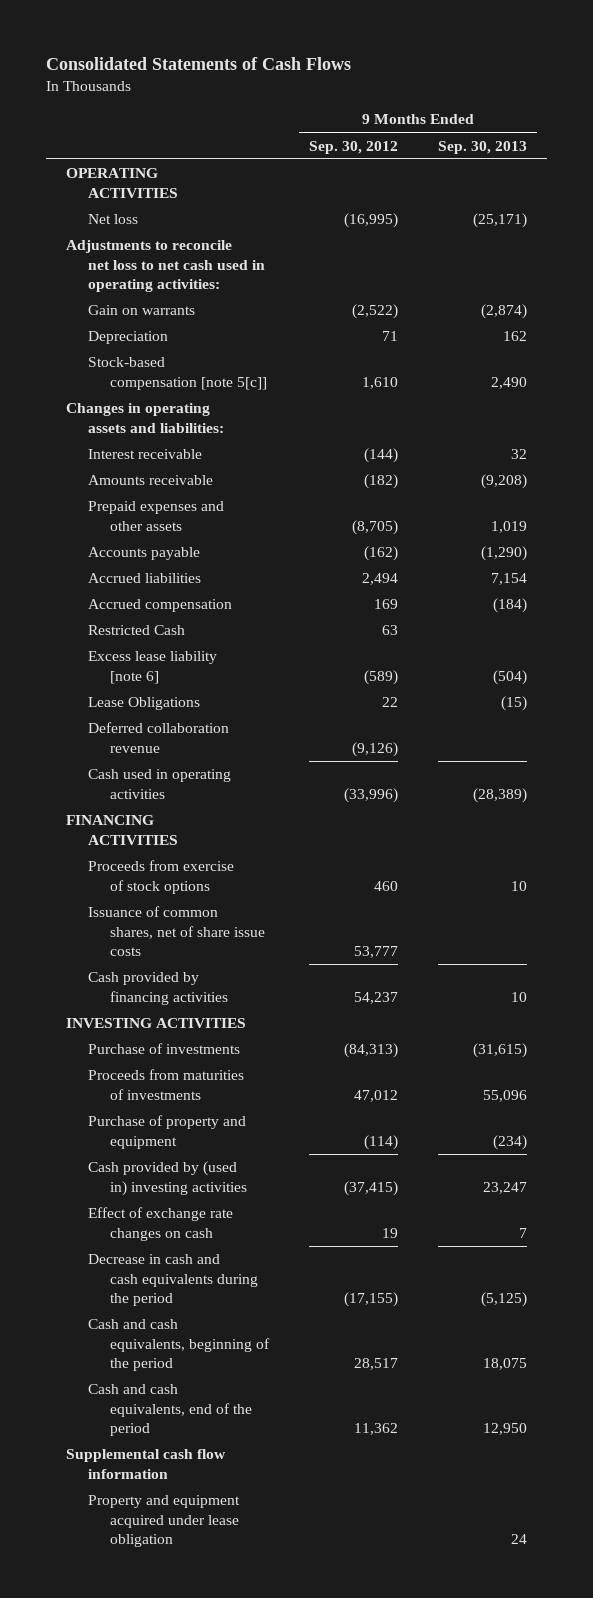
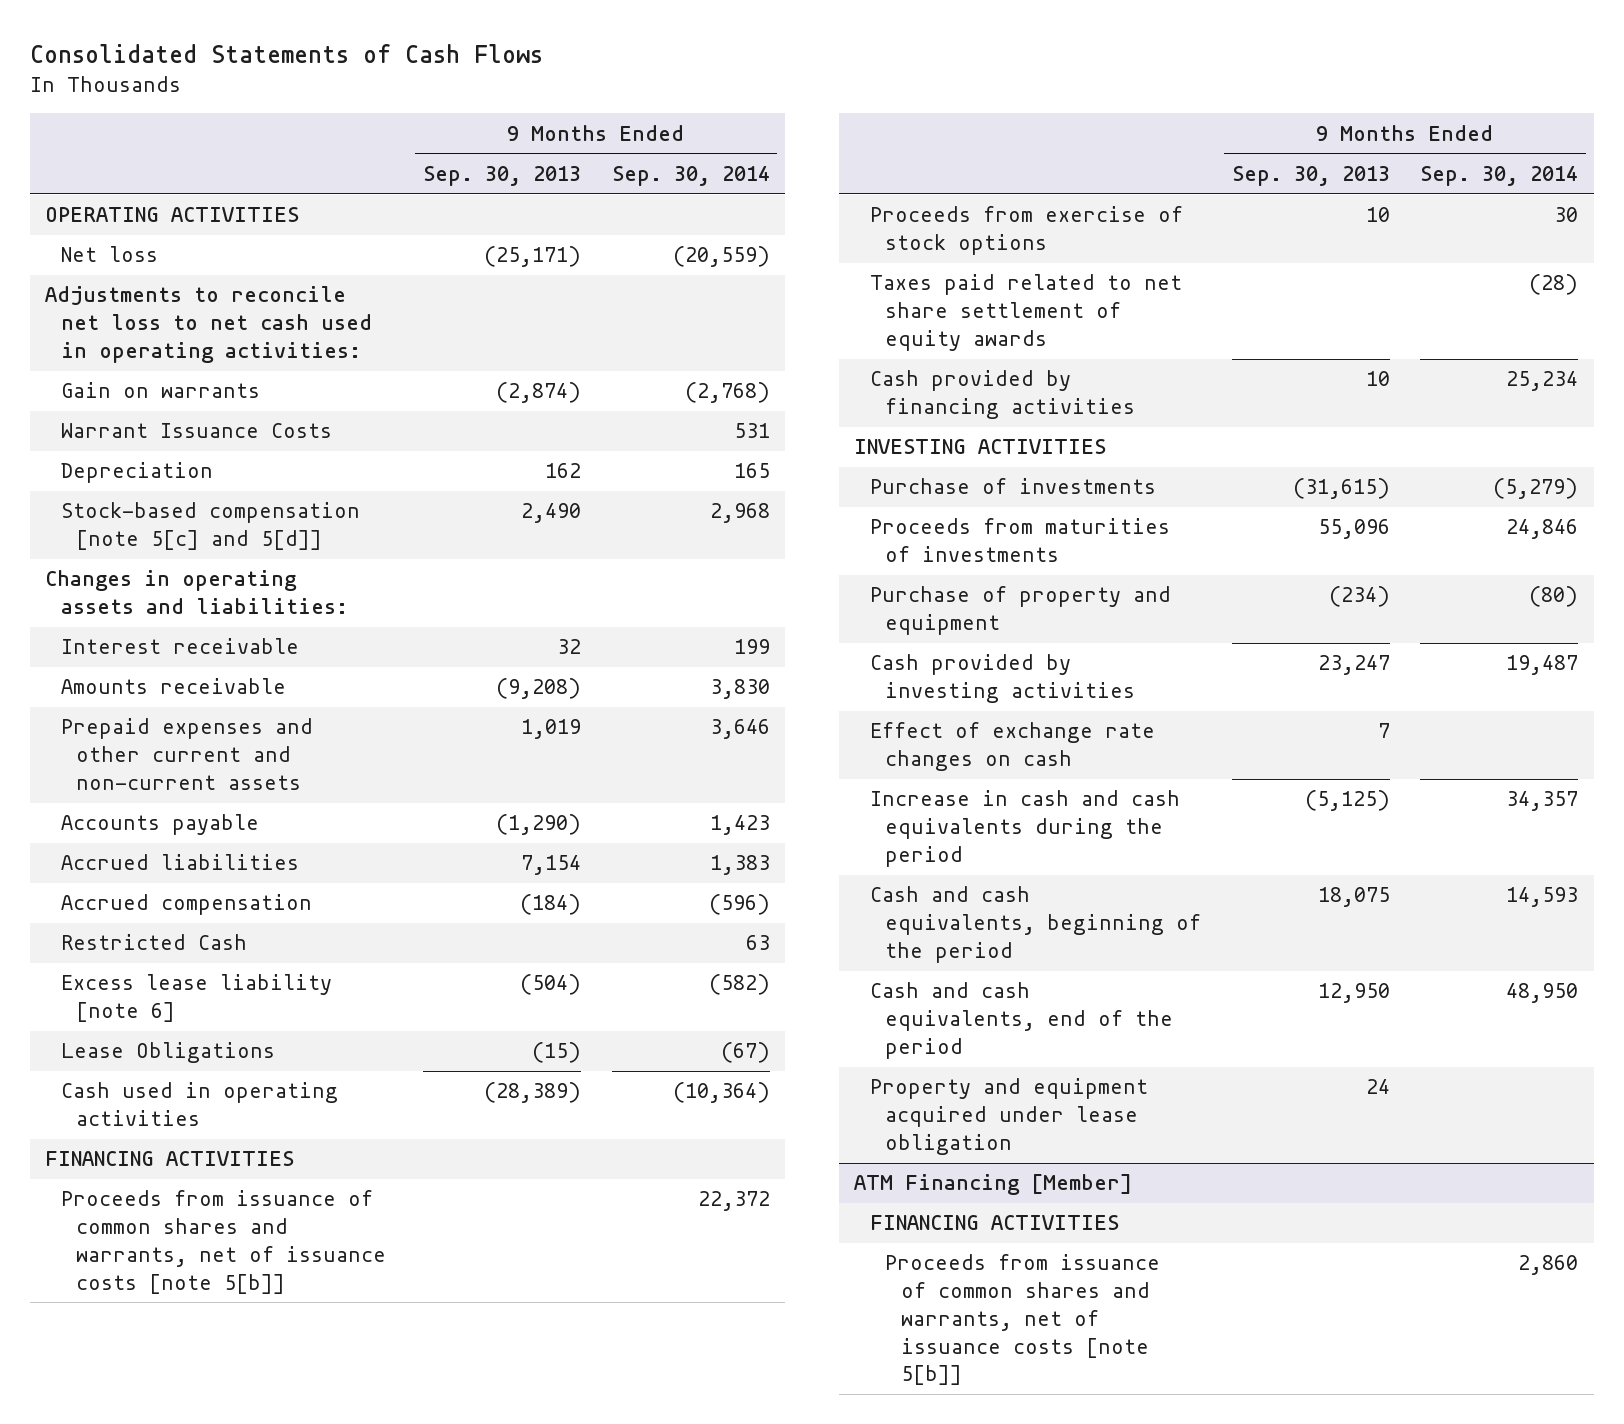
[309,140,399,154] Sep. 30, 2012 -> none
none -> [611,166,770,187] Sep. 30, 2014
none -> [60,423,332,439] Warrant Issuance Costs
[87,357,267,390] Stock-based compensation [note 5[c]] -> [60,502,360,551] Stock-based compensation [note 5[c] and 5[d]]
[87,501,224,531] Prepaid expenses and other assets -> [60,718,313,790] Prepaid expenses and other current and non-current assets
[87,722,229,753] Deferred collaboration revenue -> none
none -> [60,1190,387,1294] Proceeds from issuance of common shares and warrants, net of issuance costs [note 5[b]]
[87,906,265,957] Issuance of common shares, net of share issue costs -> none
none -> [869,274,1182,351] Taxes paid related to net share settlement of equity awards
[87,1161,247,1196] Cash provided by (used in) investing activities -> [869,654,1136,704] Cash provided by investing activities
[87,1254,258,1307] Decrease in cash and cash equivalents during the period -> [869,790,1180,867] Increase in cash and cash equivalents during the period
[66,1449,227,1479] Supplemental cash flow information -> none
none -> [853,1174,1132,1196] ATM Financing [Member]
none -> [869,1215,1119,1231] FINANCING ACTIVITIES
none -> [885,1254,1161,1386] Proceeds from issuance of common shares and warrants, net of issuance costs [note 5[b]]

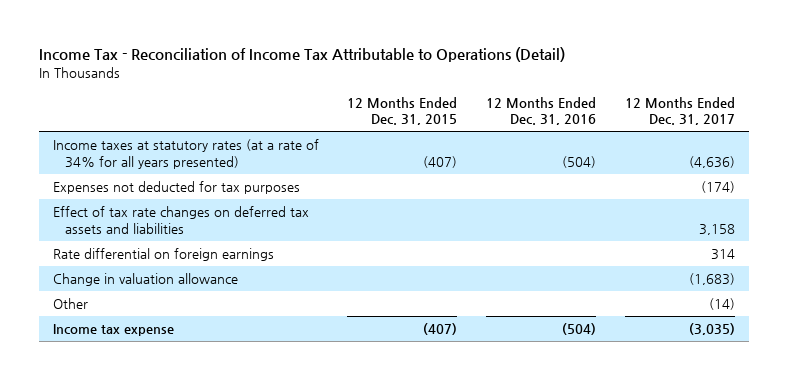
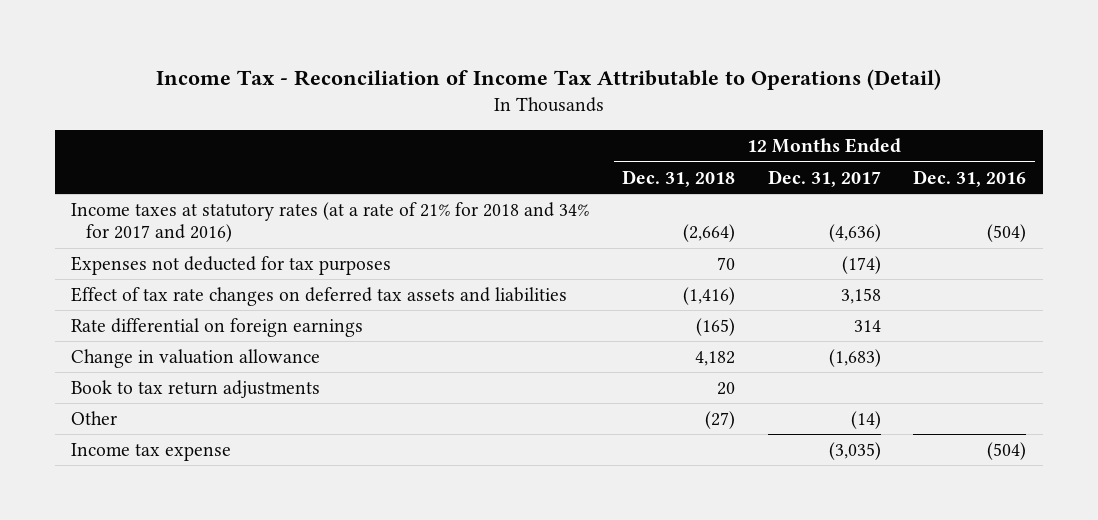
[347,96,458,126] 12 Months Ended Dec. 31, 2015 -> none
none -> [622,169,736,187] Dec. 31, 2018
[52,139,319,169] Income taxes at statutory rates (at a rate of 34% for all years presented) -> [71,201,590,243] Income taxes at statutory rates (at a rate of 21% for 2018 and 34% for 2017 and 2016)
none -> [71,379,321,398] Book to tax return adjustments

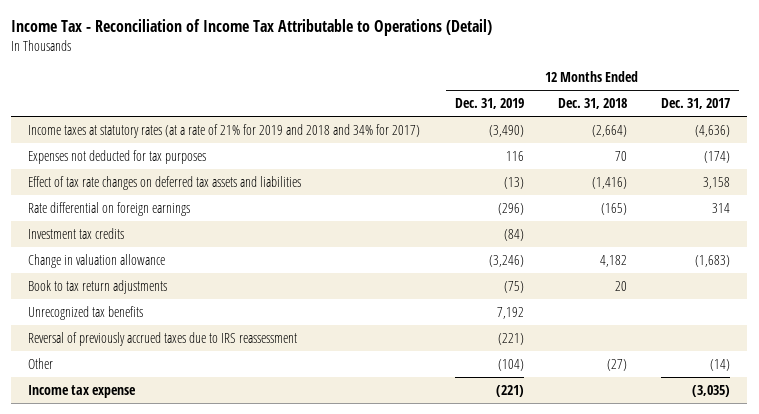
[913,169,1027,187] Dec. 31, 2016 -> none
none -> [454,98,524,110] Dec. 31, 2019
[71,201,590,243] Income taxes at statutory rates (at a rate of 21% for 2018 and 34% for 2017 and 2016) -> [28,123,421,138] Income taxes at statutory rates (at a rate of 21% for 2019 and 2018 and 34% for 2017)
none -> [28,227,125,239] Investment tax credits
none -> [28,305,144,320] Unrecognized tax benefits
none -> [28,331,298,346] Reversal of previously accrued taxes due to IRS reassessment

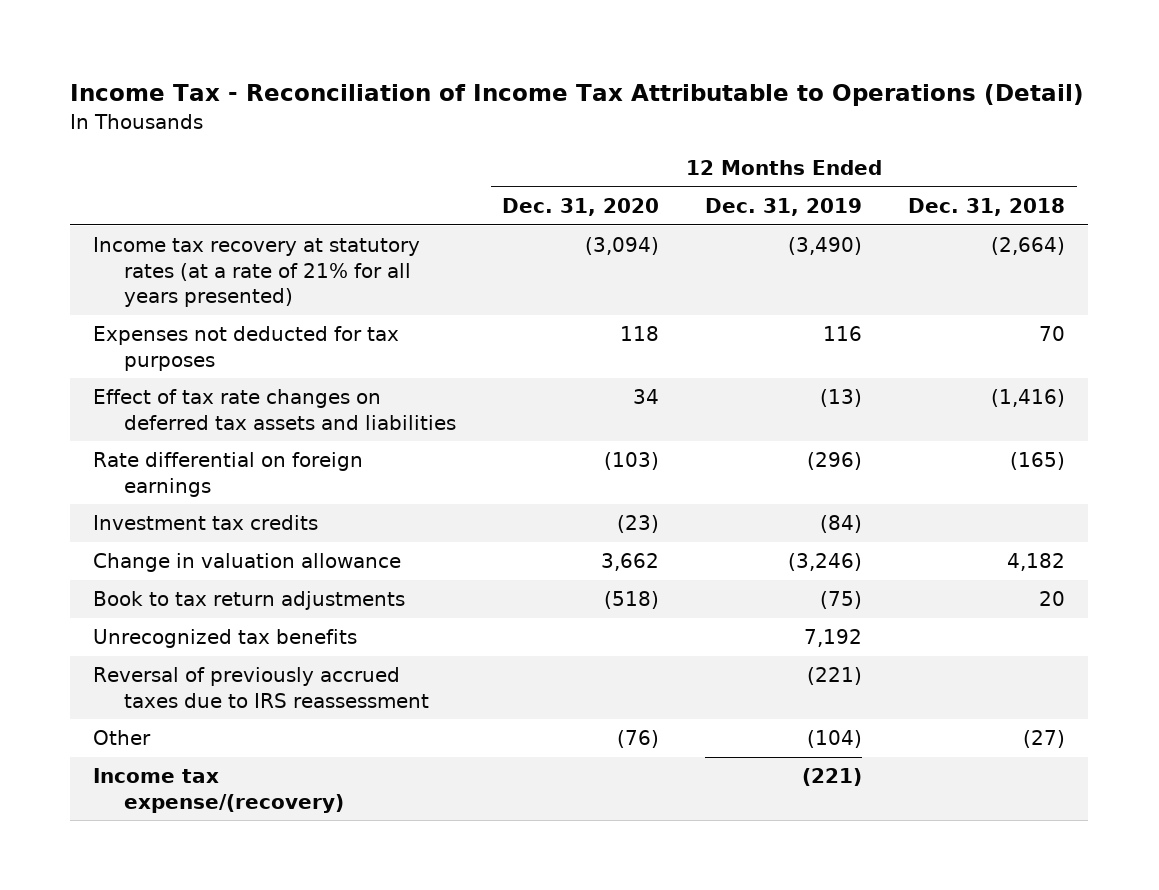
[661,98,731,110] Dec. 31, 2017 -> none
none -> [502,198,660,217] Dec. 31, 2020
[28,123,421,138] Income taxes at statutory rates (at a rate of 21% for 2019 and 2018 and 34% for 2017) -> [93,237,421,307] Income tax recovery at statutory rates (at a rate of 21% for all years presented)
[28,384,137,398] Income tax expense -> [93,768,345,813] Income tax expense/(recovery)

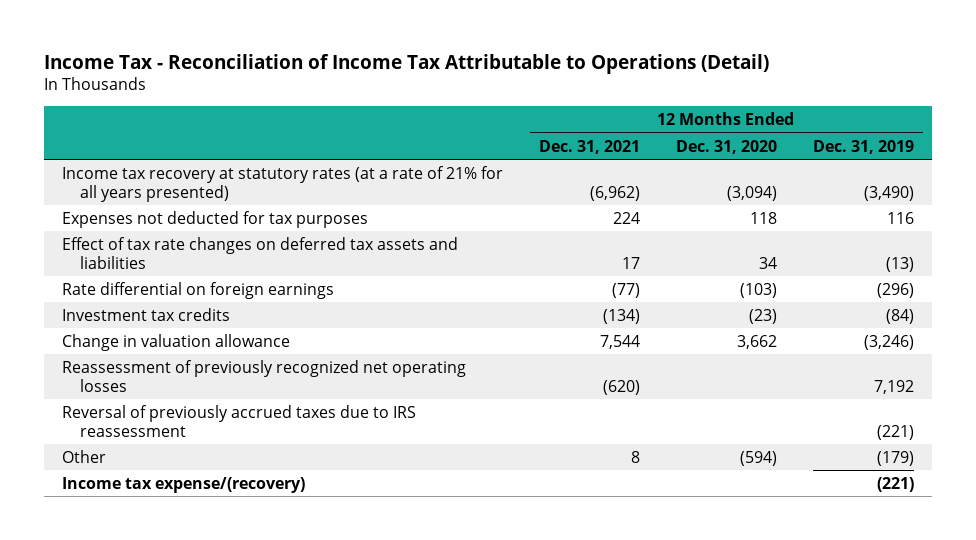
[908,198,1066,217] Dec. 31, 2018 -> none
none -> [538,139,640,154] Dec. 31, 2021
[93,591,406,611] Book to tax return adjustments -> none
[93,629,358,649] Unrecognized tax benefits -> [61,359,466,392] Reassessment of previously recognized net operating losses
[617,730,660,749] (76) -> [739,450,777,466] (594)
[807,730,863,749] (104) -> [876,450,914,466] (179)

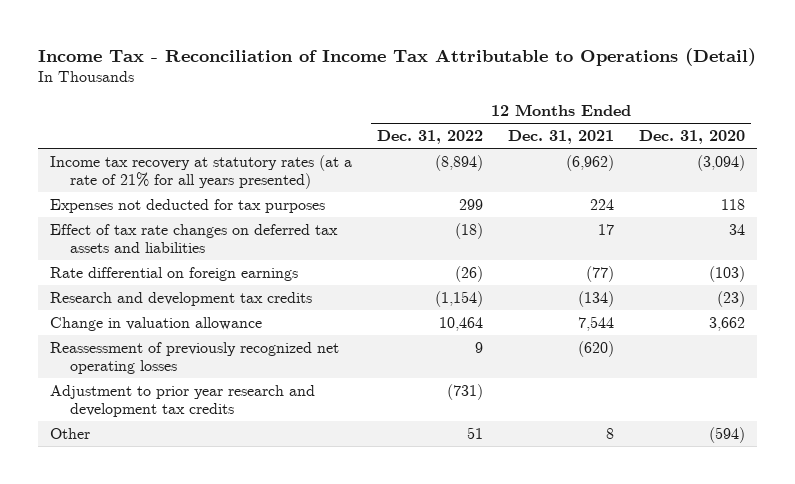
[812,139,914,154] Dec. 31, 2019 -> none
none -> [376,130,483,145] Dec. 31, 2022
[61,307,230,321] Investment tax credits -> [50,291,313,306] Research and development tax credits
[61,404,416,437] Reversal of previously accrued taxes due to IRS reassessment -> none
none -> [50,384,316,417] Adjustment to prior year research and development tax credits
[61,476,305,493] Income tax expense/(recovery) -> none

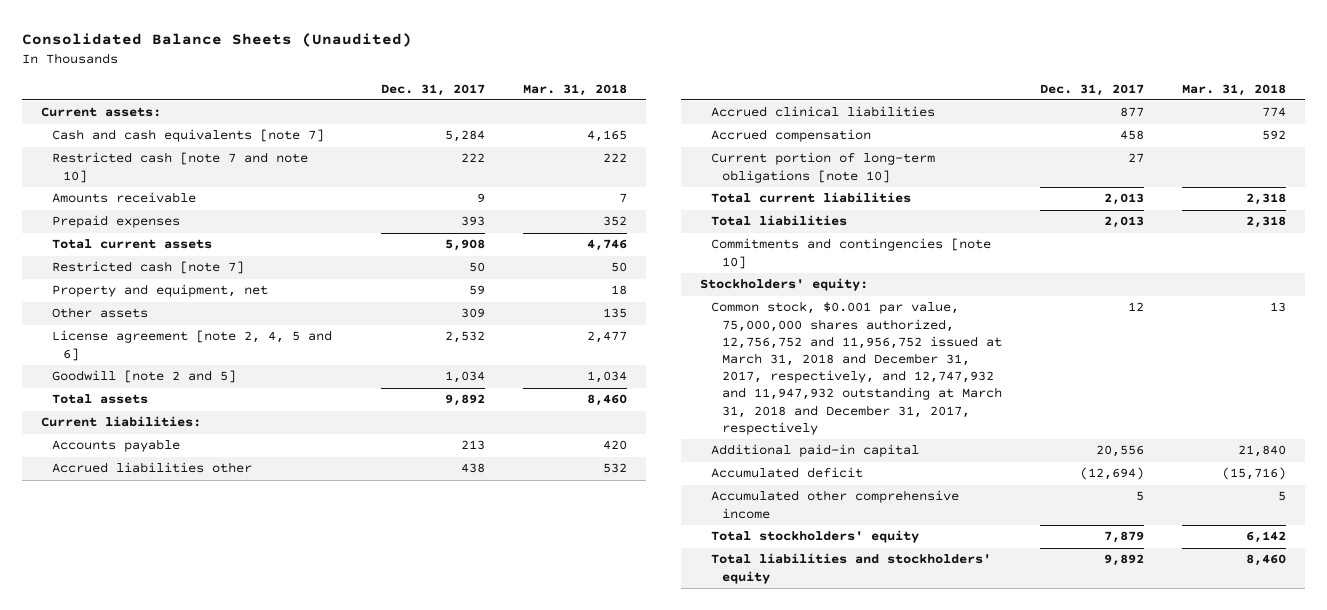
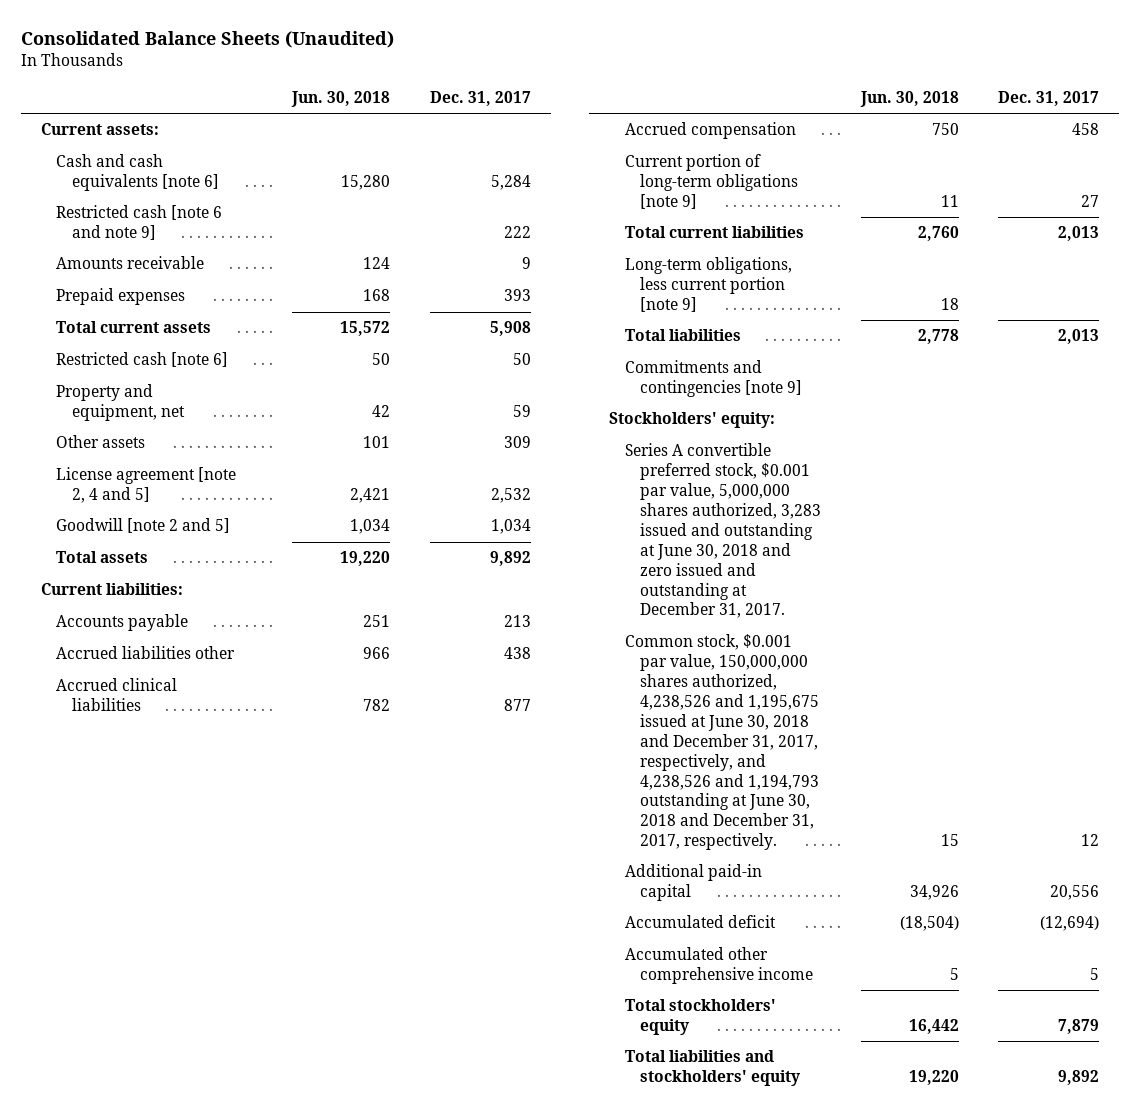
[522,83,627,96] Mar. 31, 2018 -> none
none -> [291,91,391,108] Jun. 30, 2018
[51,129,324,143] Cash and cash equivalents [note 7] -> [56,154,219,192] Cash and cash equivalents [note 6]
[51,152,308,183] Restricted cash [note 7 and note 10] -> [56,205,223,241] Restricted cash [note 6 and note 9]
[51,261,244,275] Restricted cash [note 7] -> [56,352,229,368] Restricted cash [note 6]
[51,330,332,361] License agreement [note 2, 4, 5 and 6] -> [56,467,237,504] License agreement [note 2, 4 and 5]
[710,152,935,183] Current portion of long-term obligations [note 10] -> [624,154,799,210] Current portion of long-term obligations [note 9]
none -> [624,257,792,313] Long-term obligations, less current portion [note 9]
[710,238,991,269] Commitments and contingencies [note 10] -> [624,360,803,398] Commitments and contingencies [note 9]
none -> [624,443,822,619] Series A convertible preferred stock, $0.001 par value, 5,000,000 shares authorized, 3,283 issued and outstanding at June 30, 2018 and zero issued and outstanding at December 31, 2017.
[710,301,1002,435] Common stock, $0.001 par value, 75,000,000 shares authorized, 12,756,752 and 11,956,752 issued at March 31, 2018 and December 31, 2017, respectively, and 12,747,932 and 11,947,932 outstanding at March 31, 2018 and December 31, 2017, respectively -> [624,634,820,851] Common stock, $0.001 par value, 150,000,000 shares authorized, 4,238,526 and 1,195,675 issued at June 30, 2018 and December 31, 2017, respectively, and 4,238,526 and 1,194,793 outstanding at June 30, 2018 and December 31, 2017, respectively.

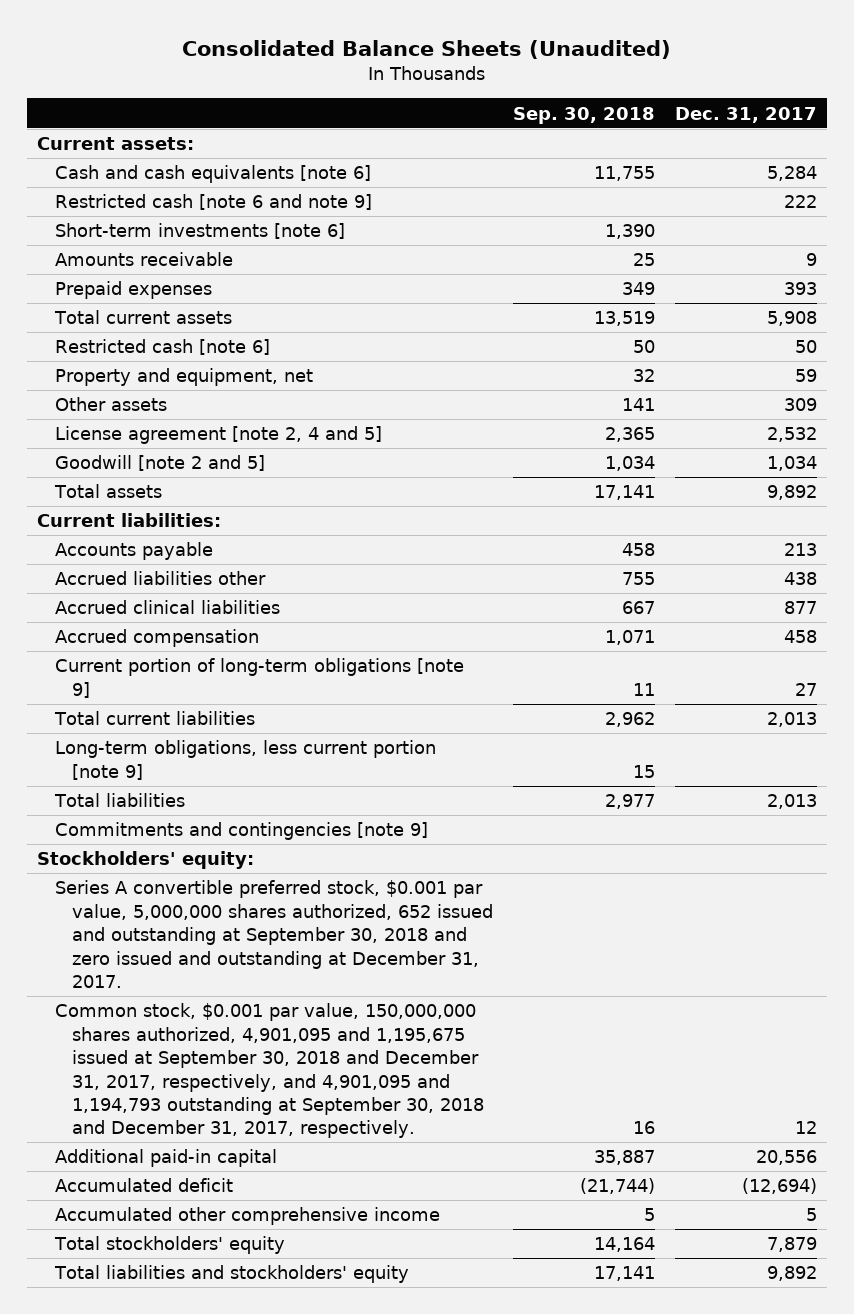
[291,91,391,108] Jun. 30, 2018 -> none
none -> [512,106,655,124] Sep. 30, 2018
none -> [54,223,345,240] Short-term investments [note 6]
[624,443,822,619] Series A convertible preferred stock, $0.001 par value, 5,000,000 shares authorized, 3,283 issued and outstanding at June 30, 2018 and zero issued and outstanding at December 31, 2017. -> [54,880,493,988] Series A convertible preferred stock, $0.001 par value, 5,000,000 shares authorized, 652 issued and outstanding at September 30, 2018 and zero issued and outstanding at December 31, 2017.
[624,634,820,851] Common stock, $0.001 par value, 150,000,000 shares authorized, 4,238,526 and 1,195,675 issued at June 30, 2018 and December 31, 2017, respectively, and 4,238,526 and 1,194,793 outstanding at June 30, 2018 and December 31, 2017, respectively. -> [54,1003,484,1139] Common stock, $0.001 par value, 150,000,000 shares authorized, 4,901,095 and 1,195,675 issued at September 30, 2018 and December 31, 2017, respectively, and 4,901,095 and 1,194,793 outstanding at September 30, 2018 and December 31, 2017, respectively.

